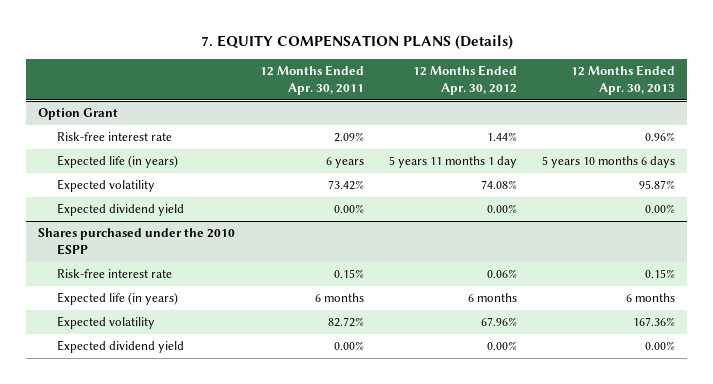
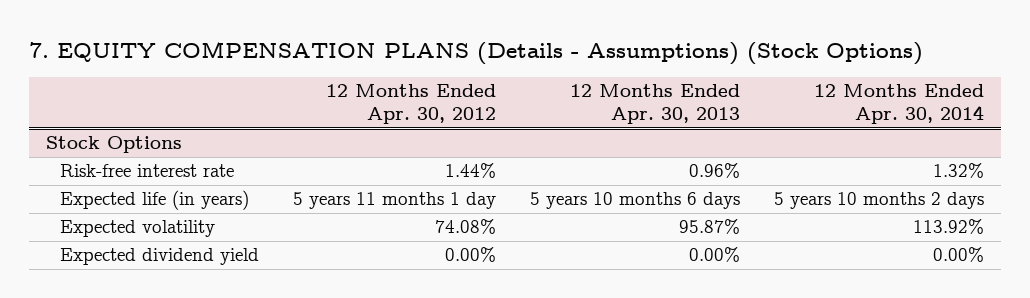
[200,35,513,51] 7. EQUITY COMPENSATION PLANS (Details) -> [29,41,924,66] 7. EQUITY COMPENSATION PLANS (Details - Assumptions) (Stock Options)
[260,65,365,95] 12 Months Ended Apr. 30, 2011 -> none
none -> [813,84,984,125] 12 Months Ended Apr. 30, 2014
[38,108,119,121] Option Grant -> none
none -> [46,136,183,154] Stock Options
[38,228,236,255] Shares purchased under the 2010 ESPP -> none
[57,269,173,279] Risk-free interest rate -> none
[57,292,179,306] Expected life (in years) -> none
[57,316,156,330] Expected volatility -> none
[57,340,185,354] Expected dividend yield -> none

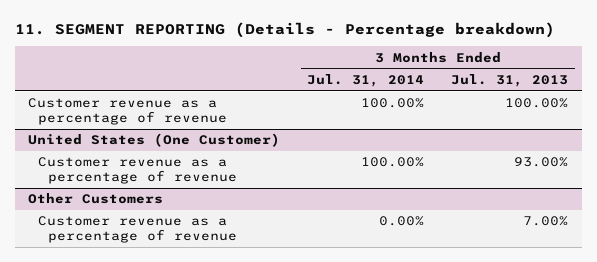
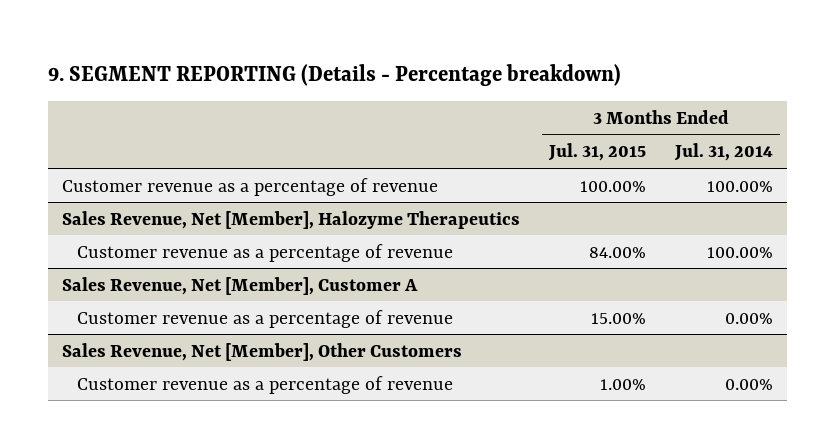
[14,22,555,39] 11. SEGMENT REPORTING (Details - Percentage breakdown) -> [48,63,622,86] 9. SEGMENT REPORTING (Details - Percentage breakdown)
[451,73,569,87] Jul. 31, 2013 -> none
none -> [548,143,647,162] 3 Months Ended Jul. 31, 2015
[28,133,281,148] United States (One Customer) -> none
none -> [62,210,521,229] Sales Revenue, Net [Member], Halozyme Therapeutics
[28,193,164,205] Other Customers -> none
none -> [62,276,419,295] Sales Revenue, Net [Member], Customer A
none -> [62,342,463,361] Sales Revenue, Net [Member], Other Customers
none -> [77,375,454,394] Customer revenue as a percentage of revenue

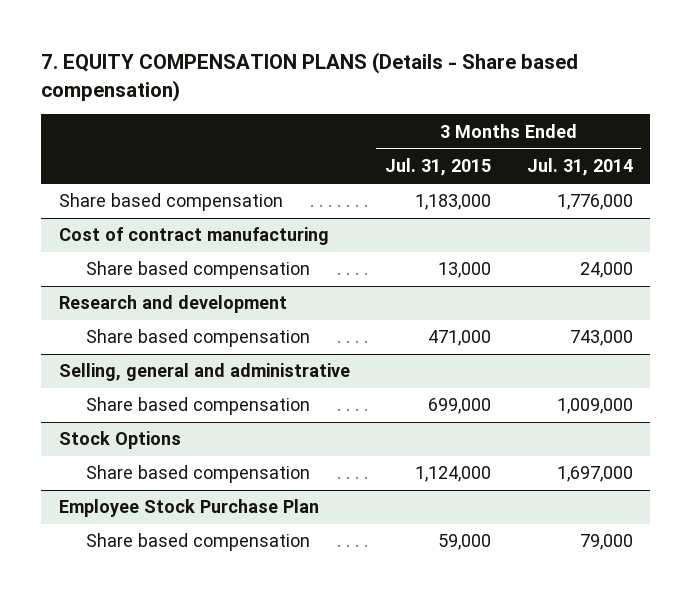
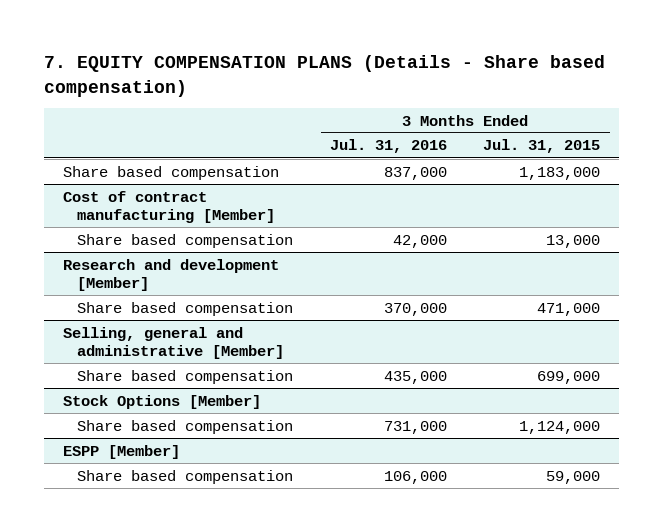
[526,158,633,177] Jul. 31, 2014 -> none
none -> [329,139,447,154] Jul. 31, 2016
[58,227,329,246] Cost of contract manufacturing -> [62,190,276,223] Cost of contract manufacturing [Member]
[58,295,287,314] Research and development -> [62,258,279,291] Research and development [Member]
[58,363,350,382] Selling, general and administrative -> [62,326,285,359] Selling, general and administrative [Member]
[58,431,181,450] Stock Options -> [62,394,261,409] Stock Options [Member]
[58,499,319,518] Employee Stock Purchase Plan -> [62,444,180,459] ESPP [Member]

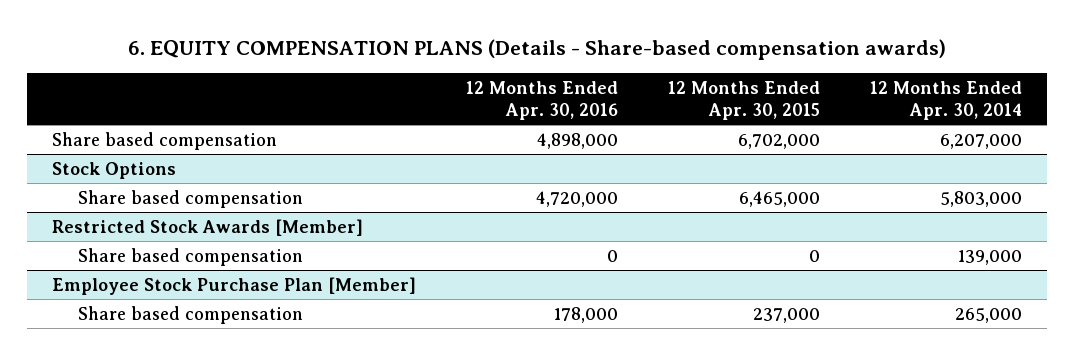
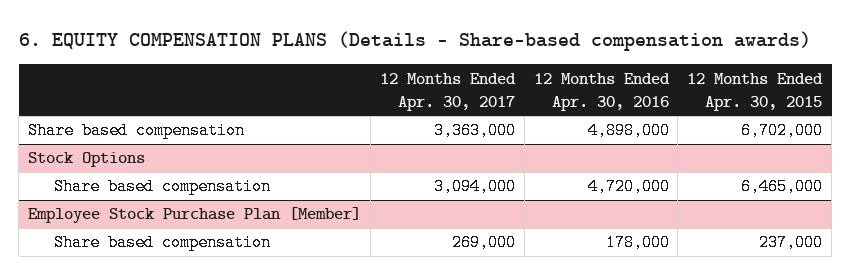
[870,81,1023,121] 12 Months Ended Apr. 30, 2014 -> none
none -> [379,72,516,111] 12 Months Ended Apr. 30, 2017
[51,218,363,236] Restricted Stock Awards [Member] -> none
[78,247,304,266] Share based compensation -> none

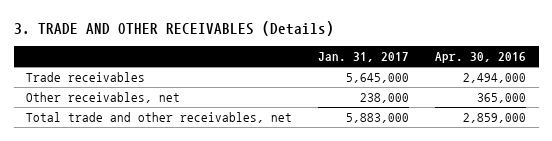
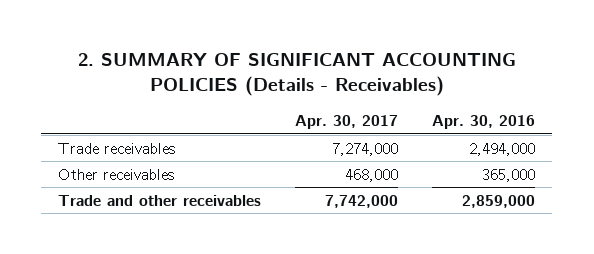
[13,21,334,37] 3. TRADE AND OTHER RECEIVABLES (Details) -> [77,53,516,97] 2. SUMMARY OF SIGNIFICANT ACCOUNTING POLICIES (Details - Receivables)
[318,52,410,63] Jan. 31, 2017 -> none
none -> [295,114,399,129] Apr. 30, 2017
[26,92,181,104] Other receivables, net -> [58,168,175,180] Other receivables
[26,112,293,124] Total trade and other receivables, net -> [58,194,262,206] Trade and other receivables

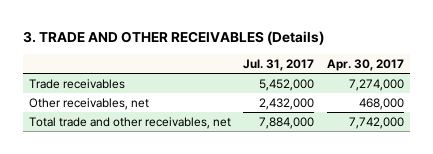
[77,53,516,97] 2. SUMMARY OF SIGNIFICANT ACCOUNTING POLICIES (Details - Receivables) -> [23,30,325,45] 3. TRADE AND OTHER RECEIVABLES (Details)
[432,114,536,129] Apr. 30, 2016 -> none
none -> [243,58,315,71] Jul. 31, 2017
[58,168,175,180] Other receivables -> [29,97,150,110] Other receivables, net
[58,194,262,206] Trade and other receivables -> [29,116,232,129] Total trade and other receivables, net

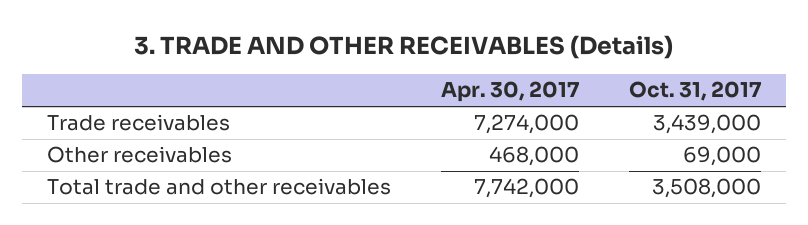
[243,58,315,71] Jul. 31, 2017 -> none
none -> [629,81,762,102] Oct. 31, 2017
[29,97,150,110] Other receivables, net -> [47,146,233,164] Other receivables
[29,116,232,129] Total trade and other receivables, net -> [47,178,392,196] Total trade and other receivables

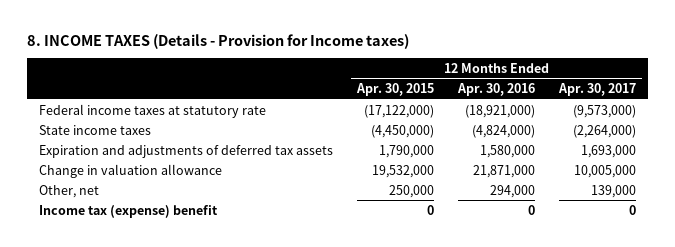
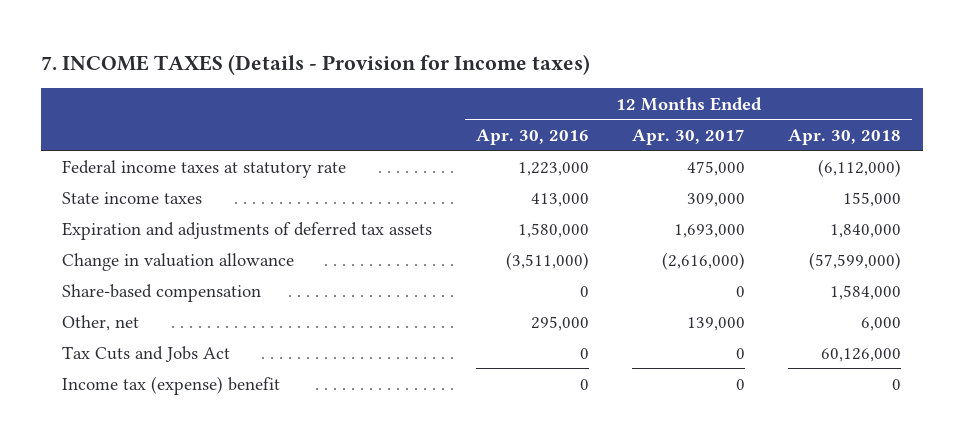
[26,33,409,49] 8. INCOME TAXES (Details - Provision for Income taxes) -> [40,53,590,75] 7. INCOME TAXES (Details - Provision for Income taxes)
[355,83,434,97] Apr. 30, 2015 -> none
none -> [788,128,902,145] Apr. 30, 2018
[465,104,536,118] (18,921,000) -> [517,161,589,176] 1,223,000
[573,104,637,118] (9,573,000) -> [687,160,746,176] 475,000
[472,124,536,138] (4,824,000) -> [530,192,589,207] 413,000
[573,124,637,138] (2,264,000) -> [687,192,746,207] 309,000
[473,164,536,178] 21,871,000 -> [505,251,589,270] (3,511,000)
[574,164,637,178] 10,005,000 -> [662,251,746,270] (2,616,000)
none -> [62,283,262,302] Share-based compensation
[490,184,536,198] 294,000 -> [530,315,589,331] 295,000
none -> [62,345,231,362] Tax Cuts and Jobs Act

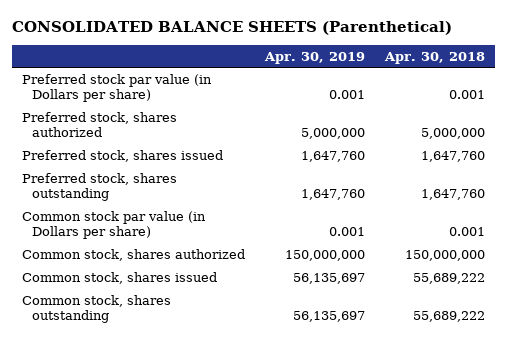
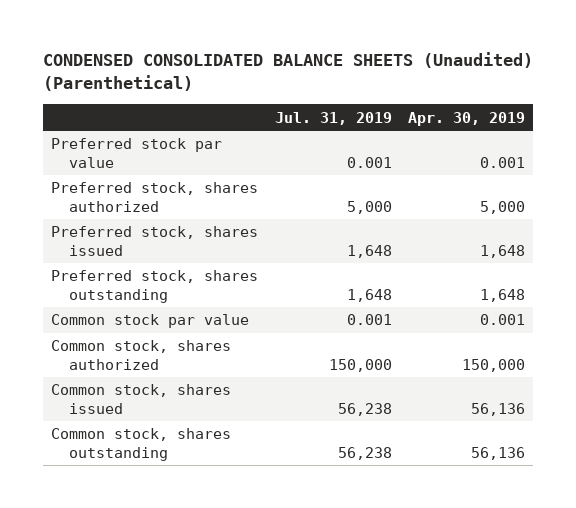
[11,20,452,35] CONSOLIDATED BALANCE SHEETS (Parenthetical) -> [43,52,534,92] CONDENSED CONSOLIDATED BALANCE SHEETS (Unaudited) (Parenthetical)
[384,51,486,64] Apr. 30, 2018 -> none
none -> [274,111,392,125] Jul. 31, 2019
[21,74,212,103] Preferred stock par value (in Dollars per share) -> [51,138,223,168] Preferred stock par value
[301,128,366,140] 5,000,000 -> [479,200,525,214] 5,000
[301,151,366,163] 1,647,760 -> [479,244,525,258] 1,648
[301,189,366,201] 1,647,760 -> [479,288,525,302] 1,648
[21,211,206,240] Common stock par value (in Dollars per share) -> [51,314,250,329] Common stock par value
[285,250,366,262] 150,000,000 -> [461,358,525,372] 150,000
[293,273,366,285] 56,135,697 -> [470,402,525,416] 56,136
[293,311,366,323] 56,135,697 -> [470,446,525,460] 56,136

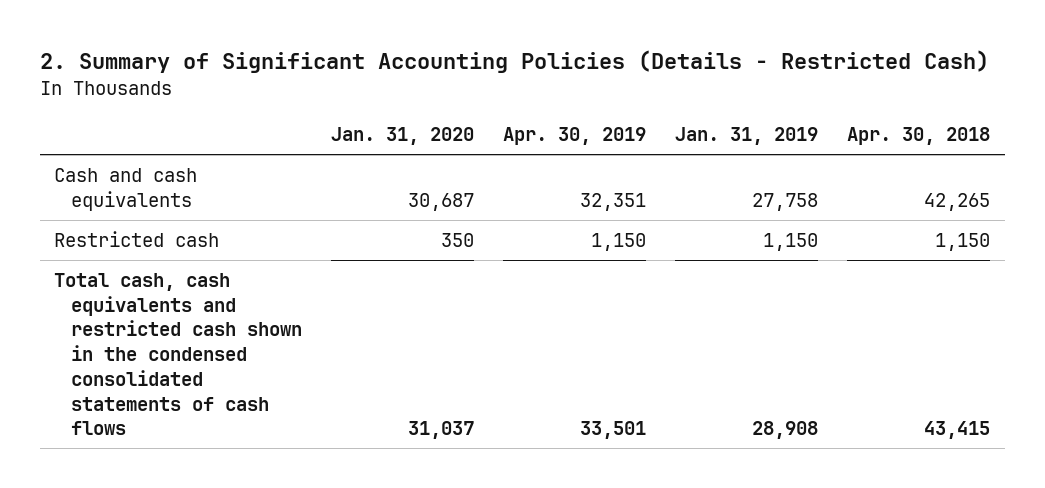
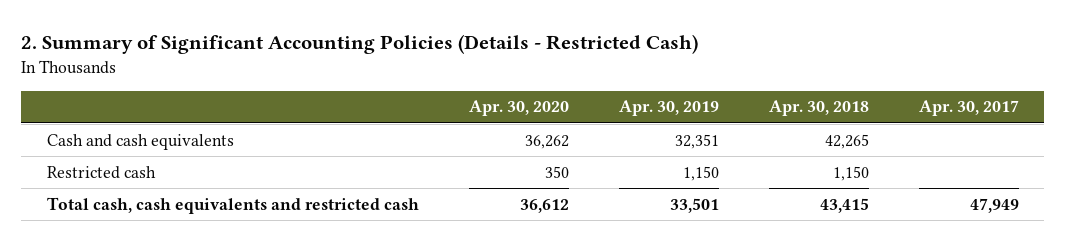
[331,127,475,146] Jan. 31, 2020 -> none
[675,127,819,146] Jan. 31, 2019 -> none
none -> [468,100,569,117] Apr. 30, 2020
none -> [919,100,1020,117] Apr. 30, 2017
[54,272,303,436] Total cash, cash equivalents and restricted cash shown in the condensed consolidated statements of cash flows -> [46,196,419,214] Total cash, cash equivalents and restricted cash

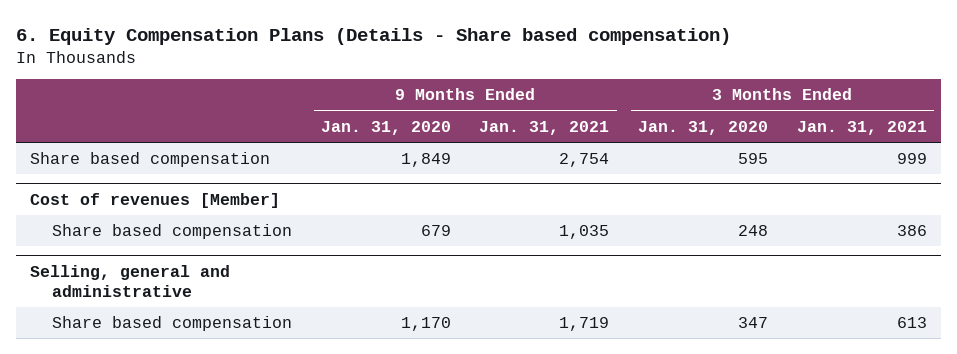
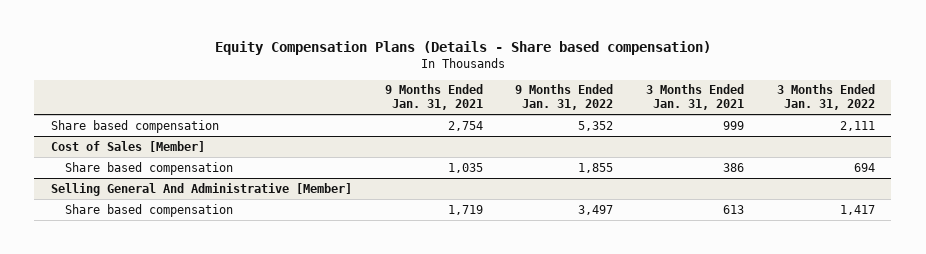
[15,28,731,46] 6. Equity Compensation Plans (Details - Share based compensation) -> [214,41,711,56] Equity Compensation Plans (Details - Share based compensation)
[320,120,451,135] Jan. 31, 2020 -> none
[638,120,769,135] Jan. 31, 2020 -> none
none -> [515,84,614,110] 9 Months Ended Jan. 31, 2022
none -> [777,84,876,110] 3 Months Ended Jan. 31, 2022
[29,192,280,208] Cost of revenues [Member] -> [50,140,205,152] Cost of Sales [Member]
[29,264,230,297] Selling, general and administrative -> [50,182,352,196] Selling General And Administrative [Member]

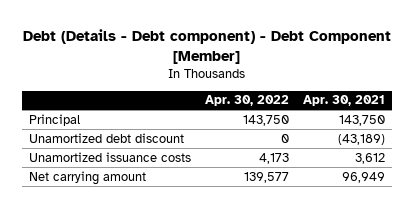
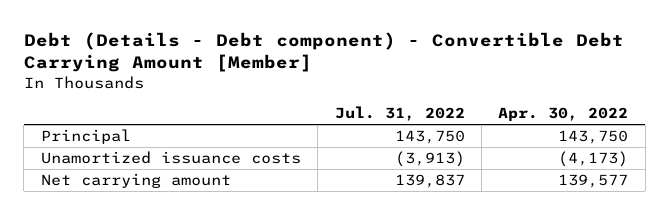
[22,29,391,64] Debt (Details - Debt component) - Debt Component [Member] -> [23,32,624,73] Debt (Details - Debt component) - Convertible Debt Carrying Amount [Member]
[303,95,386,107] Apr. 30, 2021 -> none
none -> [334,106,465,122] Jul. 31, 2022
[28,151,191,162] Unamortized issuance costs -> none
[28,132,184,143] Unamortized debt discount -> [40,151,301,165] Unamortized issuance costs
[280,133,289,143] 0 -> [558,151,629,168] (4,173)

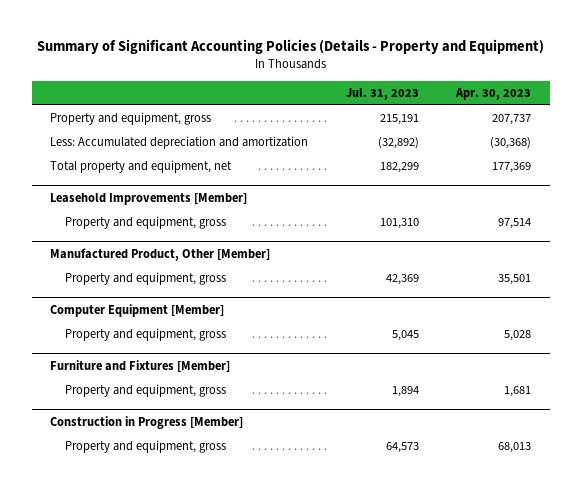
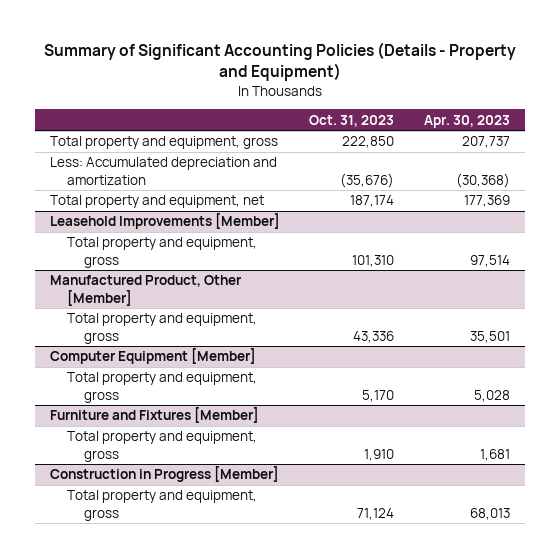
[345,87,419,100] Jul. 31, 2023 -> none
none -> [309,114,395,127] Oct. 31, 2023
[50,112,212,126] Property and equipment, gross -> [49,136,278,150] Total property and equipment, gross
[64,216,226,230] Property and equipment, gross -> [67,237,258,268] Total property and equipment, gross
[64,272,226,286] Property and equipment, gross -> [67,313,258,344] Total property and equipment, gross
[64,328,226,342] Property and equipment, gross -> [67,372,258,403] Total property and equipment, gross
[64,384,226,398] Property and equipment, gross -> [67,431,258,462] Total property and equipment, gross
[64,440,226,454] Property and equipment, gross -> [67,490,258,521] Total property and equipment, gross

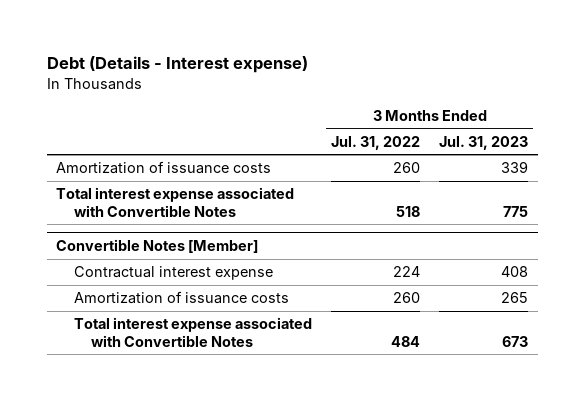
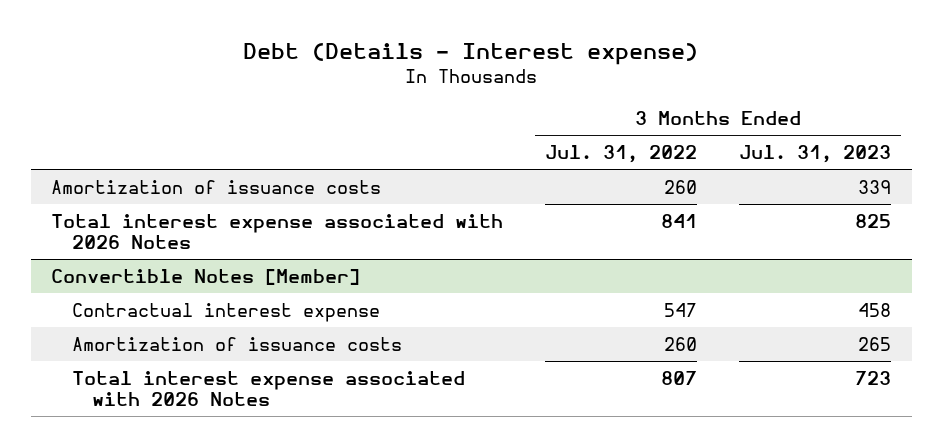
[56,187,295,217] Total interest expense associated with Convertible Notes -> [51,213,504,249] Total interest expense associated with 2026 Notes
[395,205,420,217] 518 -> [661,213,698,228] 841
[503,205,529,217] 775 -> [855,213,892,228] 825
[392,266,420,278] 224 -> [664,302,698,317] 547
[501,266,529,278] 408 -> [858,302,892,317] 458
[73,317,312,347] Total interest expense associated with Convertible Notes -> [71,370,465,406] Total interest expense associated with 2026 Notes
[390,335,420,347] 484 -> [661,370,698,385] 807
[502,335,529,347] 673 -> [855,370,892,385] 723

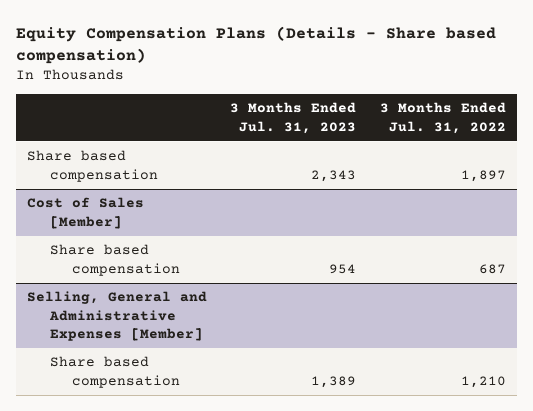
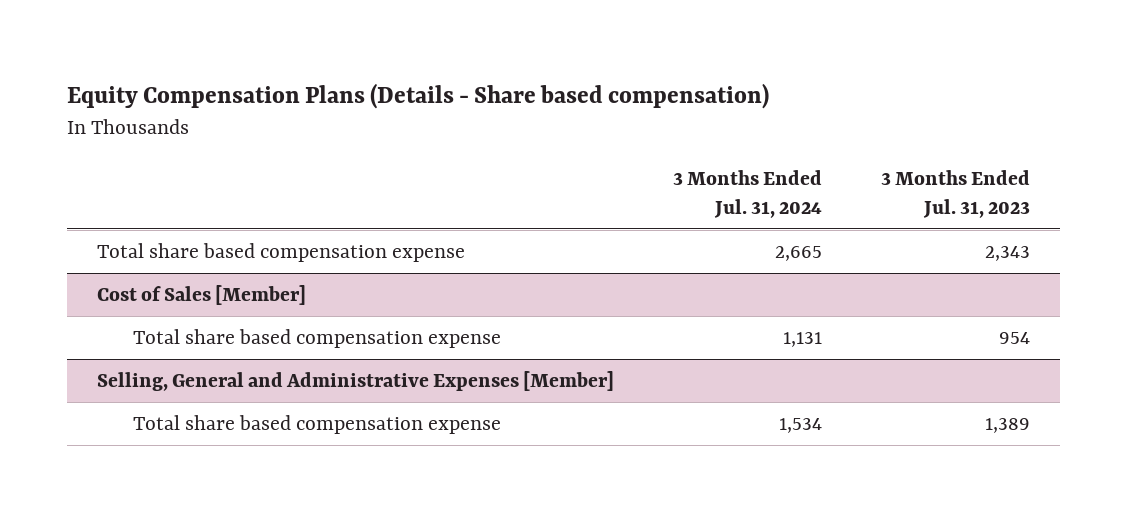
[379,102,506,134] 3 Months Ended Jul. 31, 2022 -> none
none -> [672,170,822,218] 3 Months Ended Jul. 31, 2024
[27,150,158,182] Share based compensation -> [96,243,465,263] Total share based compensation expense
[49,244,180,276] Share based compensation -> [132,329,501,349] Total share based compensation expense
[49,356,180,388] Share based compensation -> [132,415,501,435] Total share based compensation expense

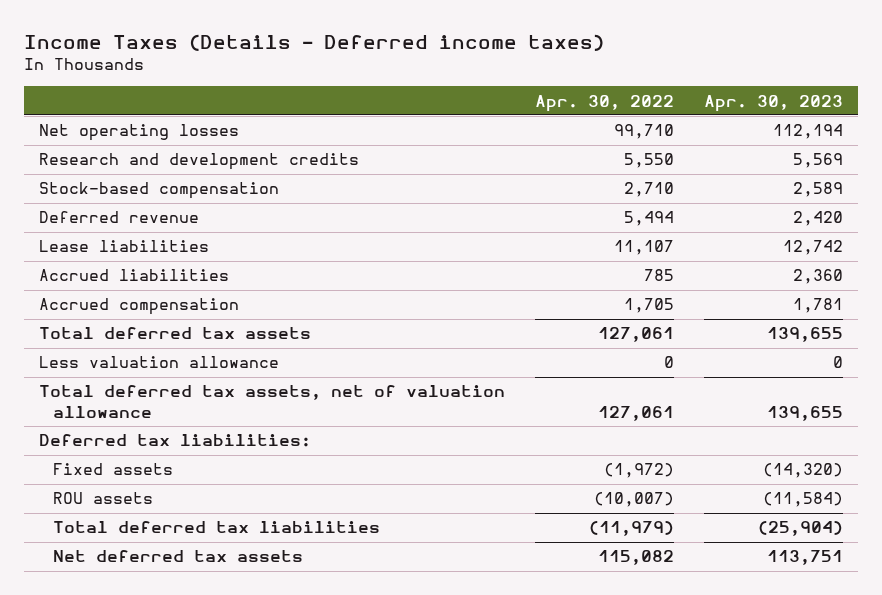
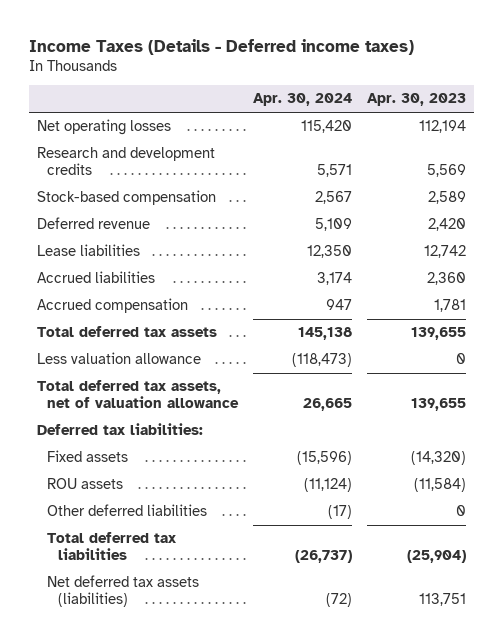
[535,94,675,112] Apr. 30, 2022 -> none
none -> [253,93,353,107] Apr. 30, 2024
none -> [47,504,208,517] Other deferred liabilities
[52,550,303,563] Net deferred tax assets -> [47,575,200,608] Net deferred tax assets (liabilities)

